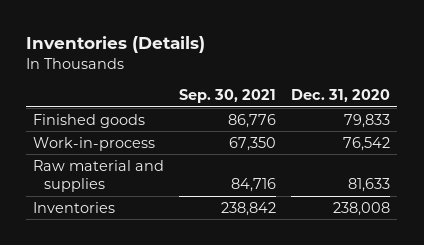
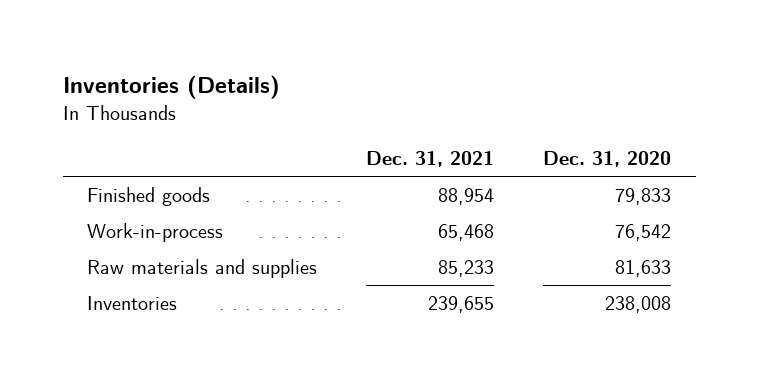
[179,88,277,103] Sep. 30, 2021 -> none
none -> [366,151,495,168] Dec. 31, 2021
[33,159,165,193] Raw material and supplies -> [87,259,318,279] Raw materials and supplies

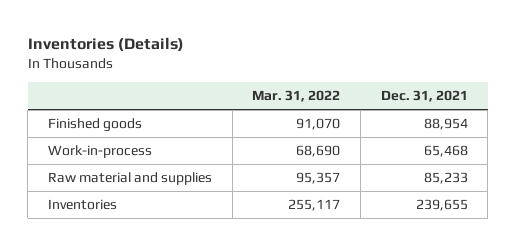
[543,151,672,168] Dec. 31, 2020 -> none
none -> [252,90,341,103] Mar. 31, 2022
[87,259,318,279] Raw materials and supplies -> [47,172,212,186] Raw material and supplies

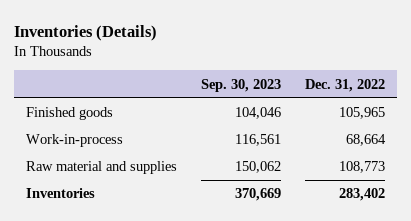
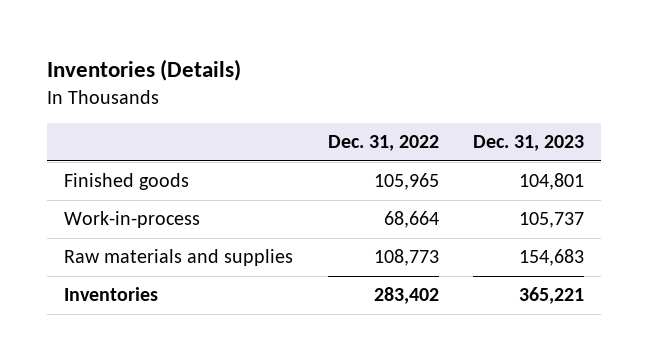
[200,78,281,92] Sep. 30, 2023 -> none
none -> [473,135,585,152] Dec. 31, 2023
[26,161,178,175] Raw material and supplies -> [64,249,294,267] Raw materials and supplies

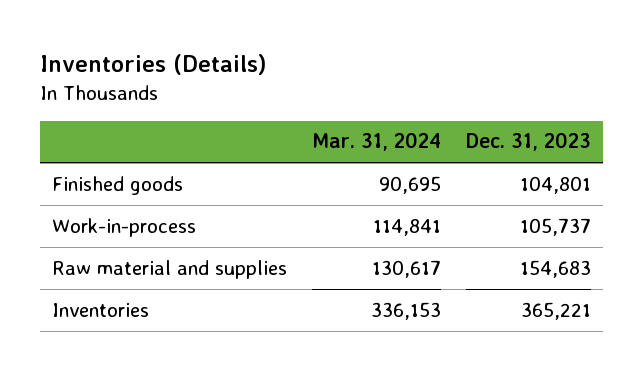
[327,135,439,152] Dec. 31, 2022 -> none
none -> [311,132,441,152] Mar. 31, 2024
[64,249,294,267] Raw materials and supplies -> [51,259,287,279] Raw material and supplies

